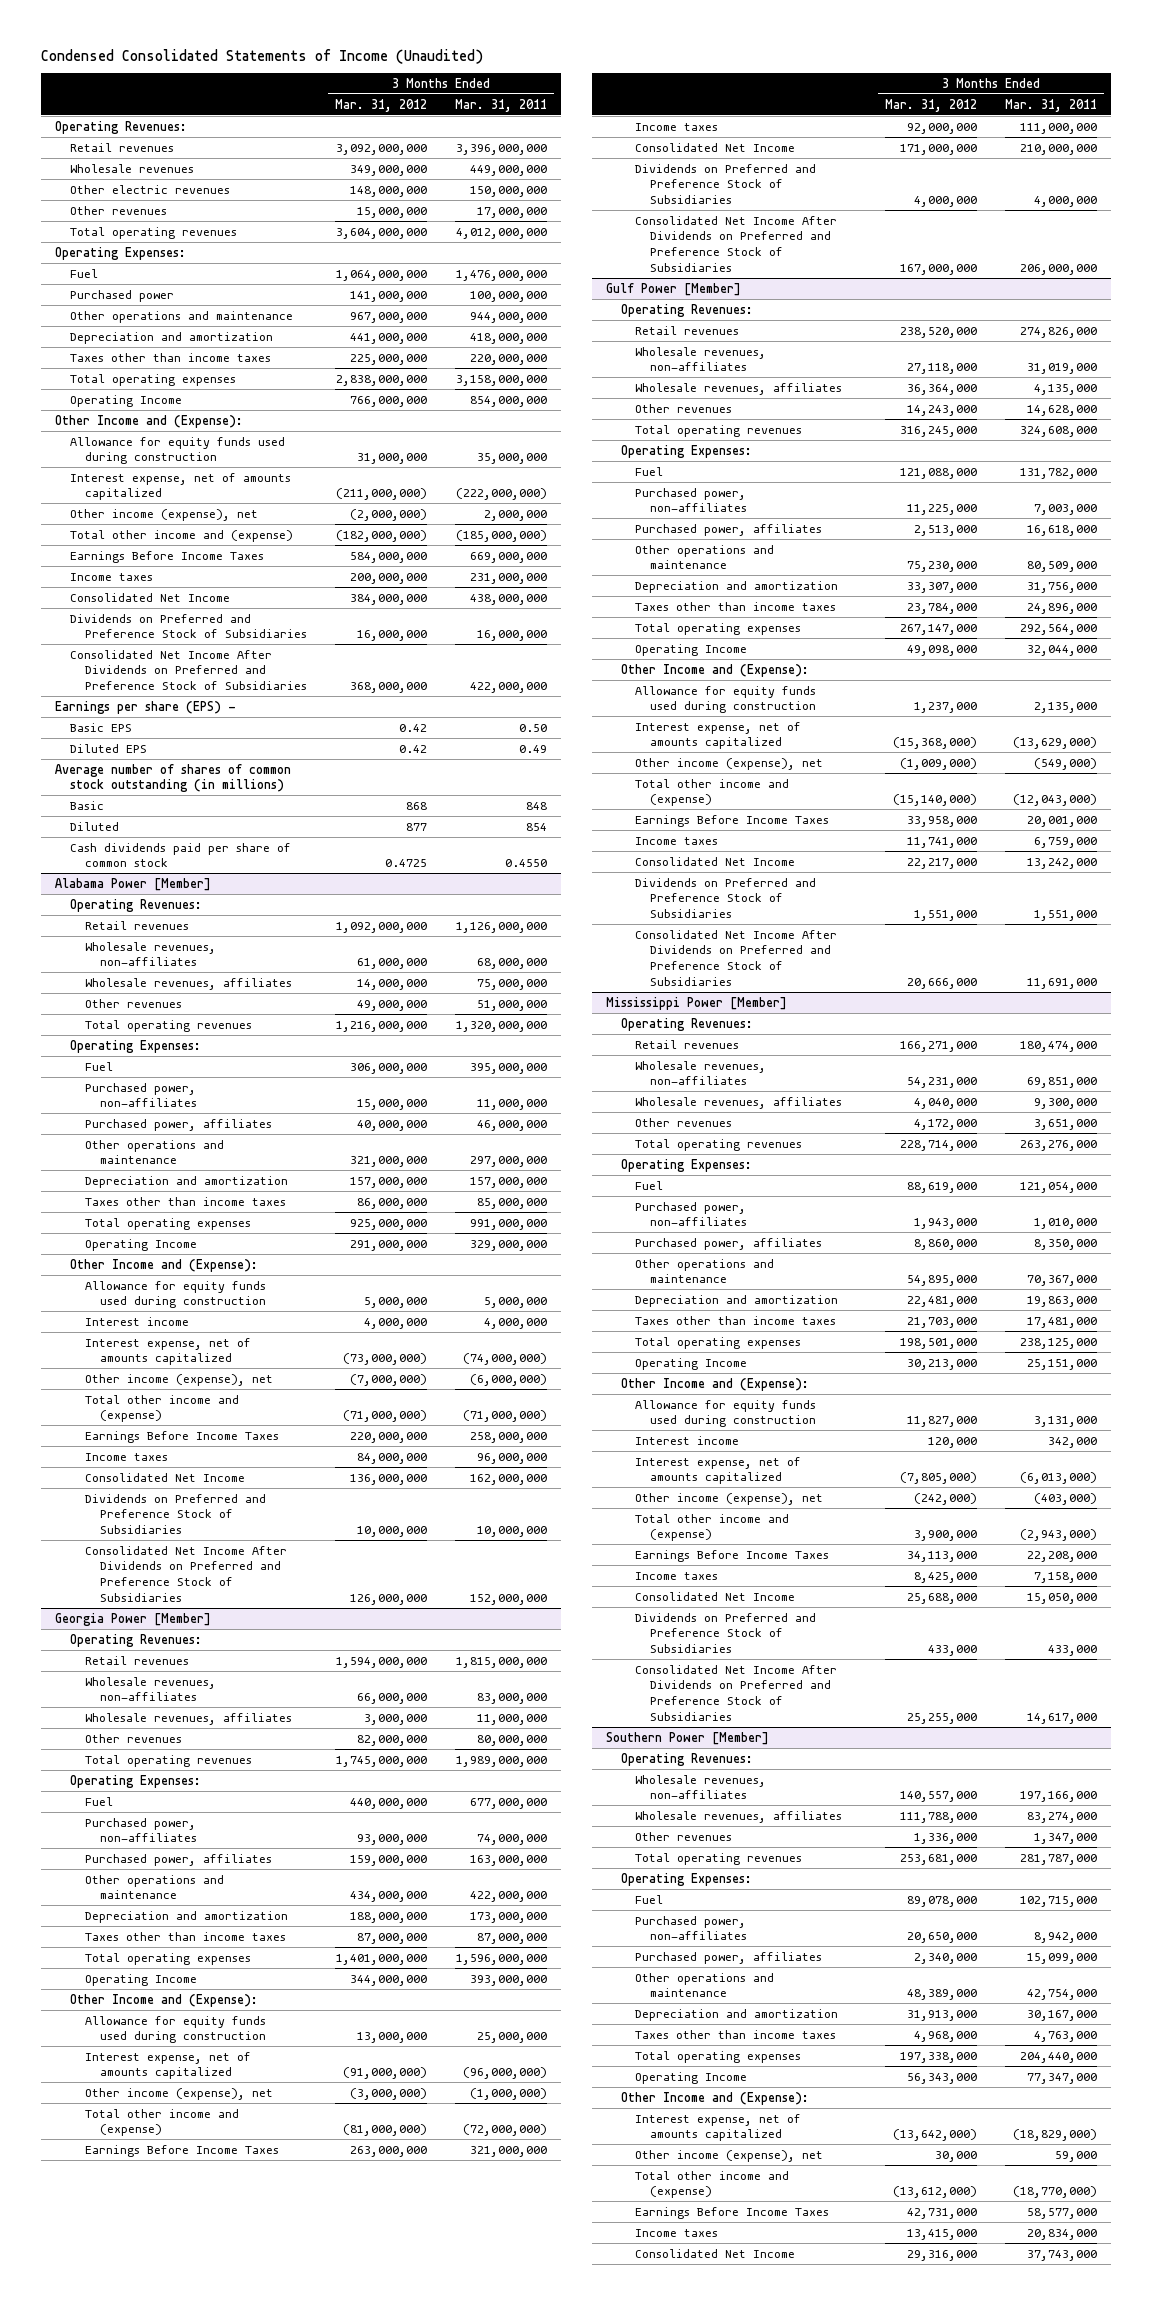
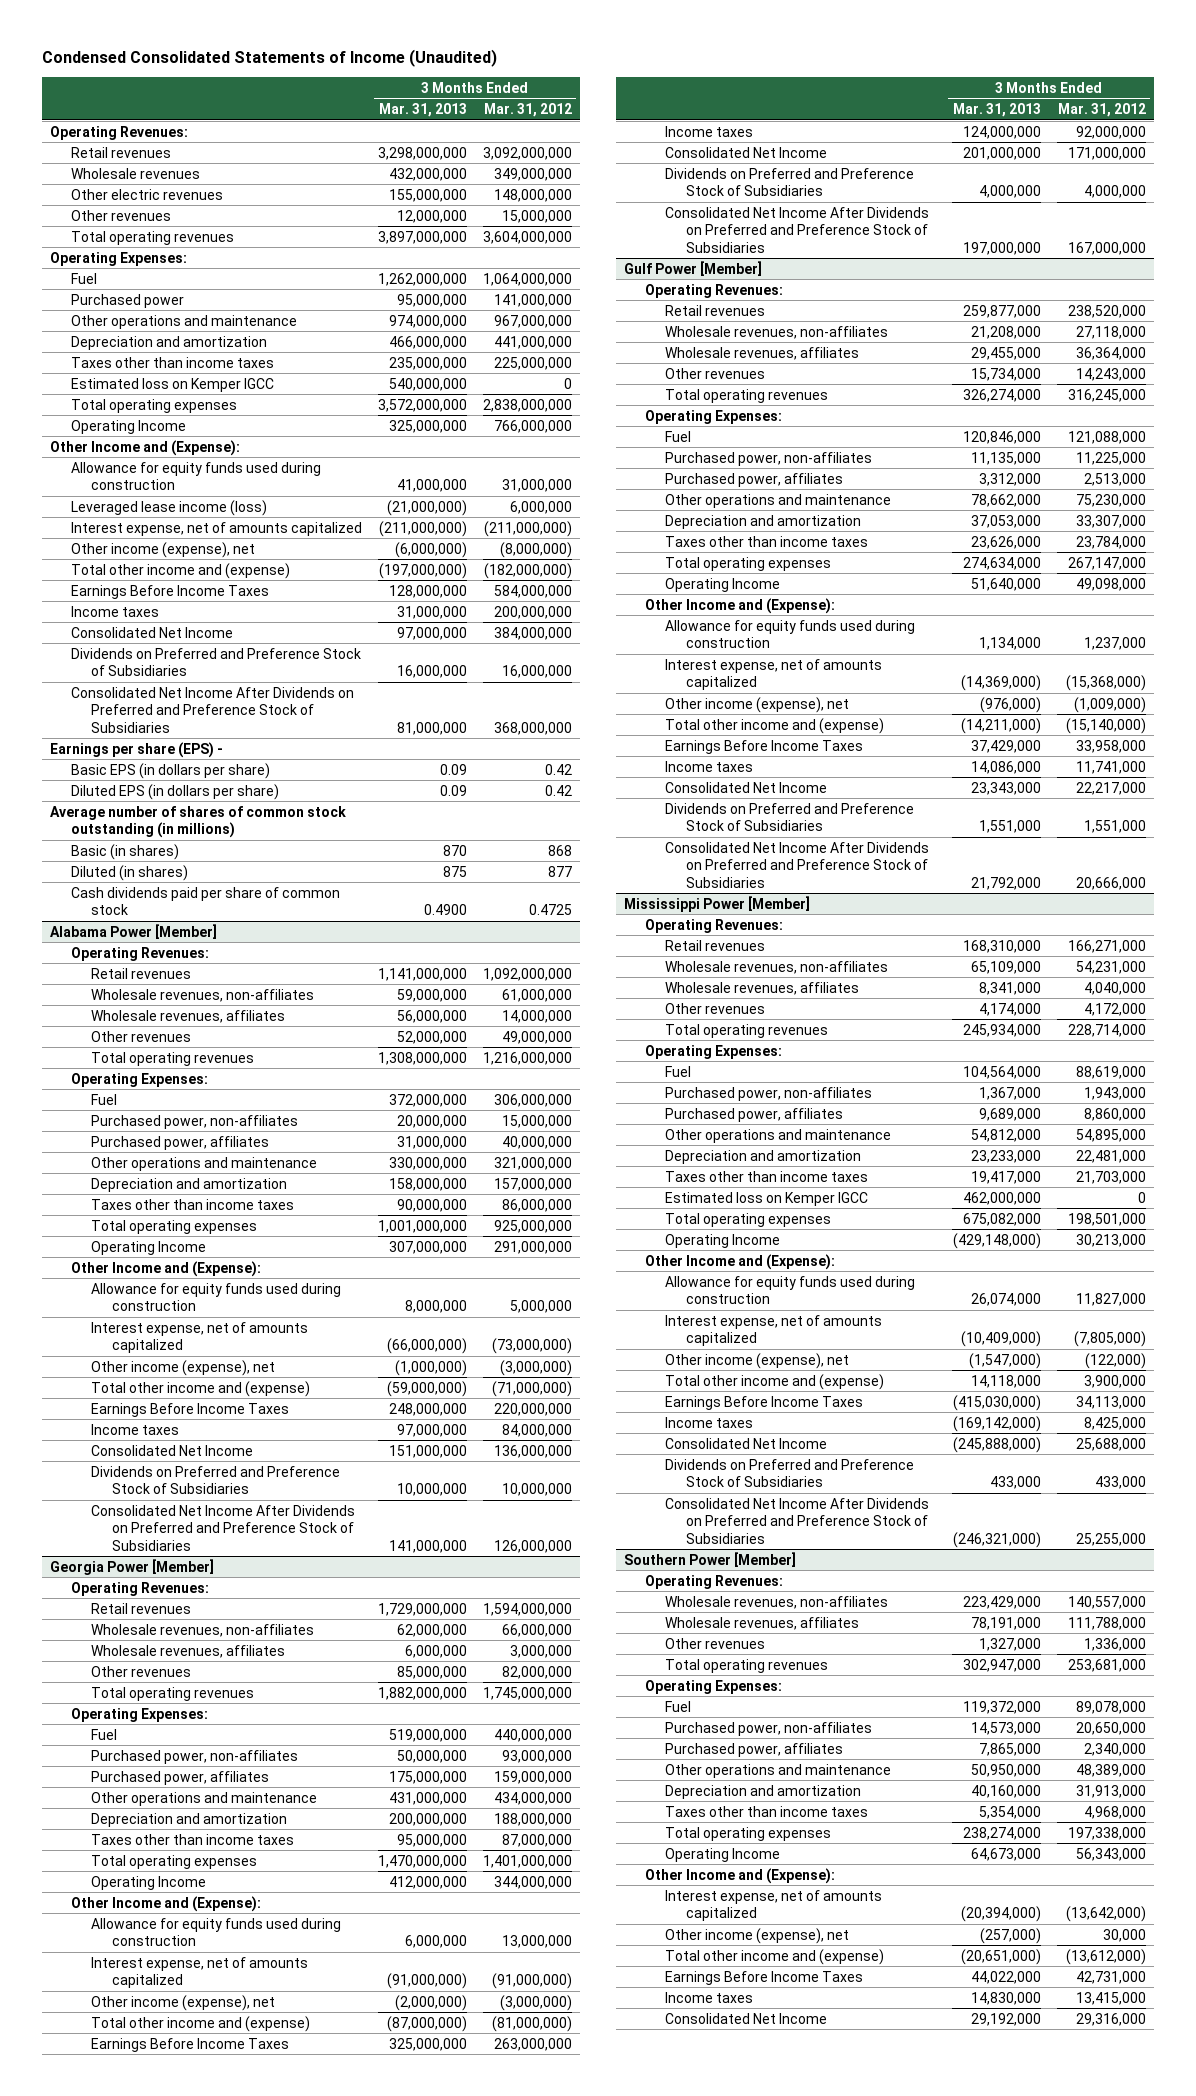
[454,98,547,112] Mar. 31, 2011 -> none
none -> [378,103,467,118] Mar. 31, 2013
none -> [70,377,274,392] Estimated loss on Kemper IGCC
none -> [70,499,267,516] Leveraged lease income (loss)
[349,508,427,521] (2,000,000) -> [500,541,573,558] (8,000,000)
[70,722,133,732] Basic EPS -> [70,762,270,779] Basic EPS (in dollars per share)
[70,743,148,753] Diluted EPS -> [70,783,279,800] Diluted EPS (in dollars per share)
[70,800,105,810] Basic -> [70,843,179,860] Basic (in shares)
[70,821,120,831] Diluted -> [70,864,188,881] Diluted (in shares)
[84,1316,189,1326] Interest income -> none
[349,1373,427,1386] (7,000,000) -> [500,1359,573,1376] (3,000,000)
none -> [665,1191,869,1206] Estimated loss on Kemper IGCC
[635,1435,740,1445] Interest income -> none
[914,1492,978,1505] (242,000) -> [1085,1352,1147,1369] (122,000)

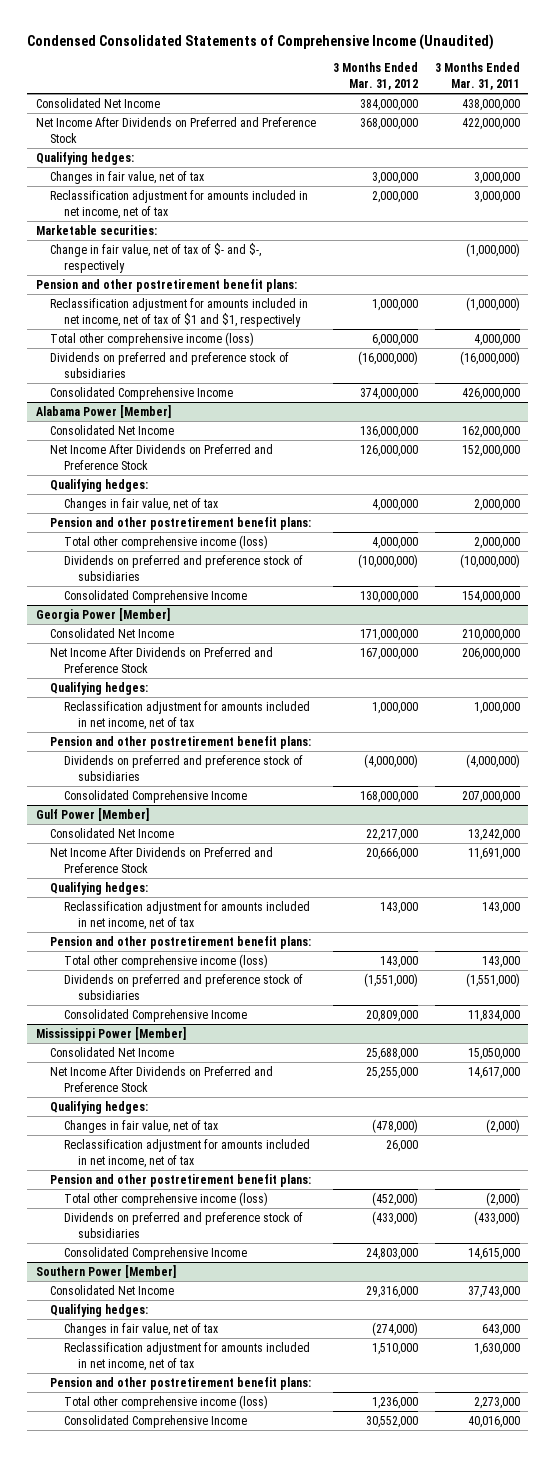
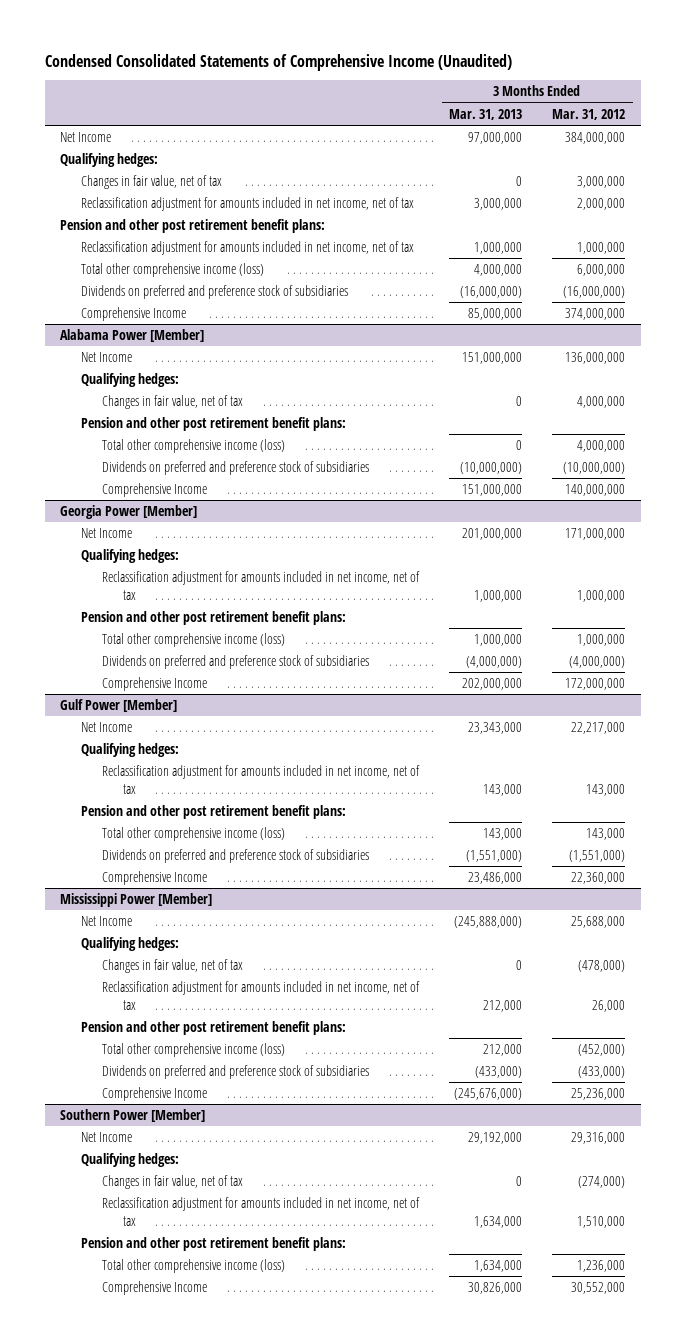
[434,62,520,90] 3 Months Ended Mar. 31, 2011 -> none
none -> [449,108,523,120] Mar. 31, 2013
[35,117,316,143] Net Income After Dividends on Preferred and Preference Stock -> none
[35,98,160,109] Consolidated Net Income -> [60,132,112,143] Net Income
[35,225,157,236] Marketable securities: -> none
[49,243,261,273] Change in fair value, net of tax of $- and $-, respectively -> none
[35,279,297,293] Pension and other postretirement benefit plans: -> [60,219,326,234] Pension and other post retirement benefit plans:
[49,298,308,327] Reclassification adjustment for amounts included in net income, net of tax of $1 and $1, respectively -> [81,241,415,256] Reclassification adjustment for amounts included in net income, net of tax
[49,387,233,401] Consolidated Comprehensive Income -> [81,307,187,322] Comprehensive Income
[49,444,273,470] Net Income After Dividends on Preferred and Preference Stock -> none
[49,425,174,436] Consolidated Net Income -> [81,352,133,363] Net Income
[49,517,311,531] Pension and other postretirement benefit plans: -> [81,417,347,432] Pension and other post retirement benefit plans:
[63,590,247,604] Consolidated Comprehensive Income -> [102,483,208,498] Comprehensive Income
[359,591,418,604] 130,000,000 -> [565,484,626,497] 140,000,000
[49,647,273,673] Net Income After Dividends on Preferred and Preference Stock -> none
[49,628,174,639] Consolidated Net Income -> [81,528,133,539] Net Income
[49,736,311,750] Pension and other postretirement benefit plans: -> [81,611,347,626] Pension and other post retirement benefit plans:
none -> [102,633,286,648] Total other comprehensive income (loss)
[63,790,247,804] Consolidated Comprehensive Income -> [102,677,208,692] Comprehensive Income
[359,791,418,804] 168,000,000 -> [565,678,626,691] 172,000,000
[49,847,273,873] Net Income After Dividends on Preferred and Preference Stock -> none
[49,828,174,839] Consolidated Net Income -> [81,722,133,733] Net Income
[49,936,311,950] Pension and other postretirement benefit plans: -> [81,805,347,820] Pension and other post retirement benefit plans:
[63,1009,247,1023] Consolidated Comprehensive Income -> [102,871,208,886] Comprehensive Income
[365,1010,418,1023] 20,809,000 -> [571,872,626,885] 22,360,000
[49,1066,273,1092] Net Income After Dividends on Preferred and Preference Stock -> none
[49,1047,174,1058] Consolidated Net Income -> [81,916,133,927] Net Income
[49,1174,311,1188] Pension and other postretirement benefit plans: -> [81,1021,347,1036] Pension and other post retirement benefit plans:
[63,1247,247,1261] Consolidated Comprehensive Income -> [102,1087,208,1102] Comprehensive Income
[365,1248,418,1261] 24,803,000 -> [571,1088,626,1101] 25,236,000
[49,1285,174,1296] Consolidated Net Income -> [81,1132,133,1143] Net Income
[49,1377,311,1391] Pension and other postretirement benefit plans: -> [81,1237,347,1252] Pension and other post retirement benefit plans:
[63,1415,247,1429] Consolidated Comprehensive Income -> [102,1281,208,1296] Comprehensive Income

